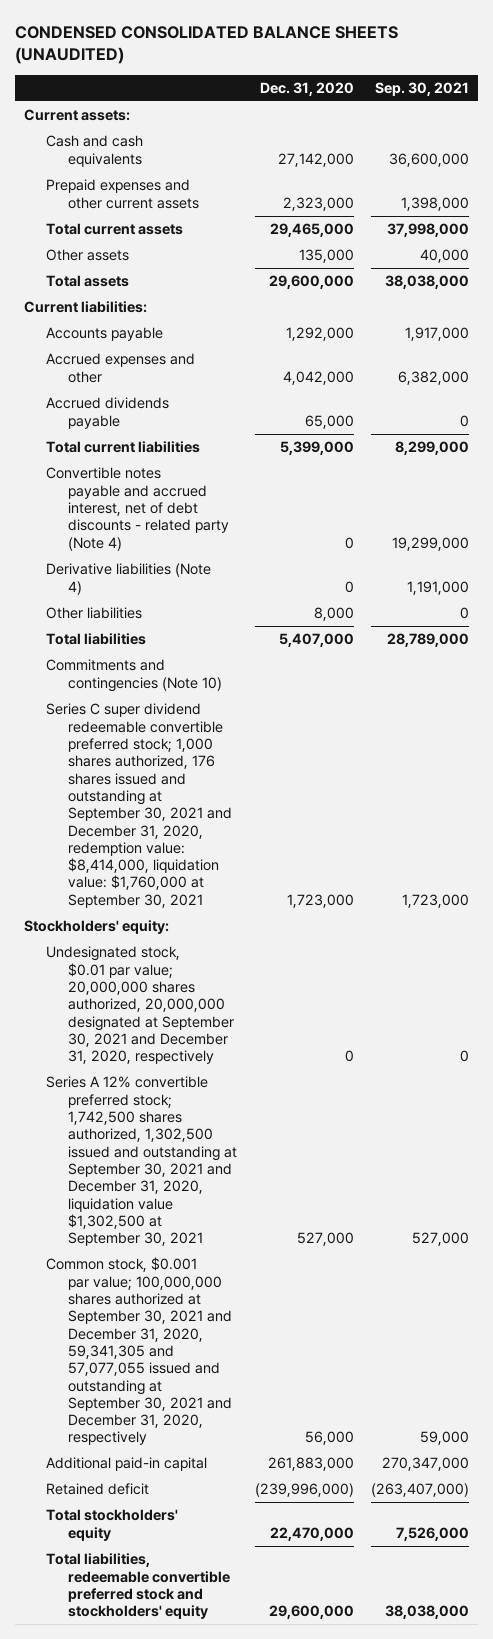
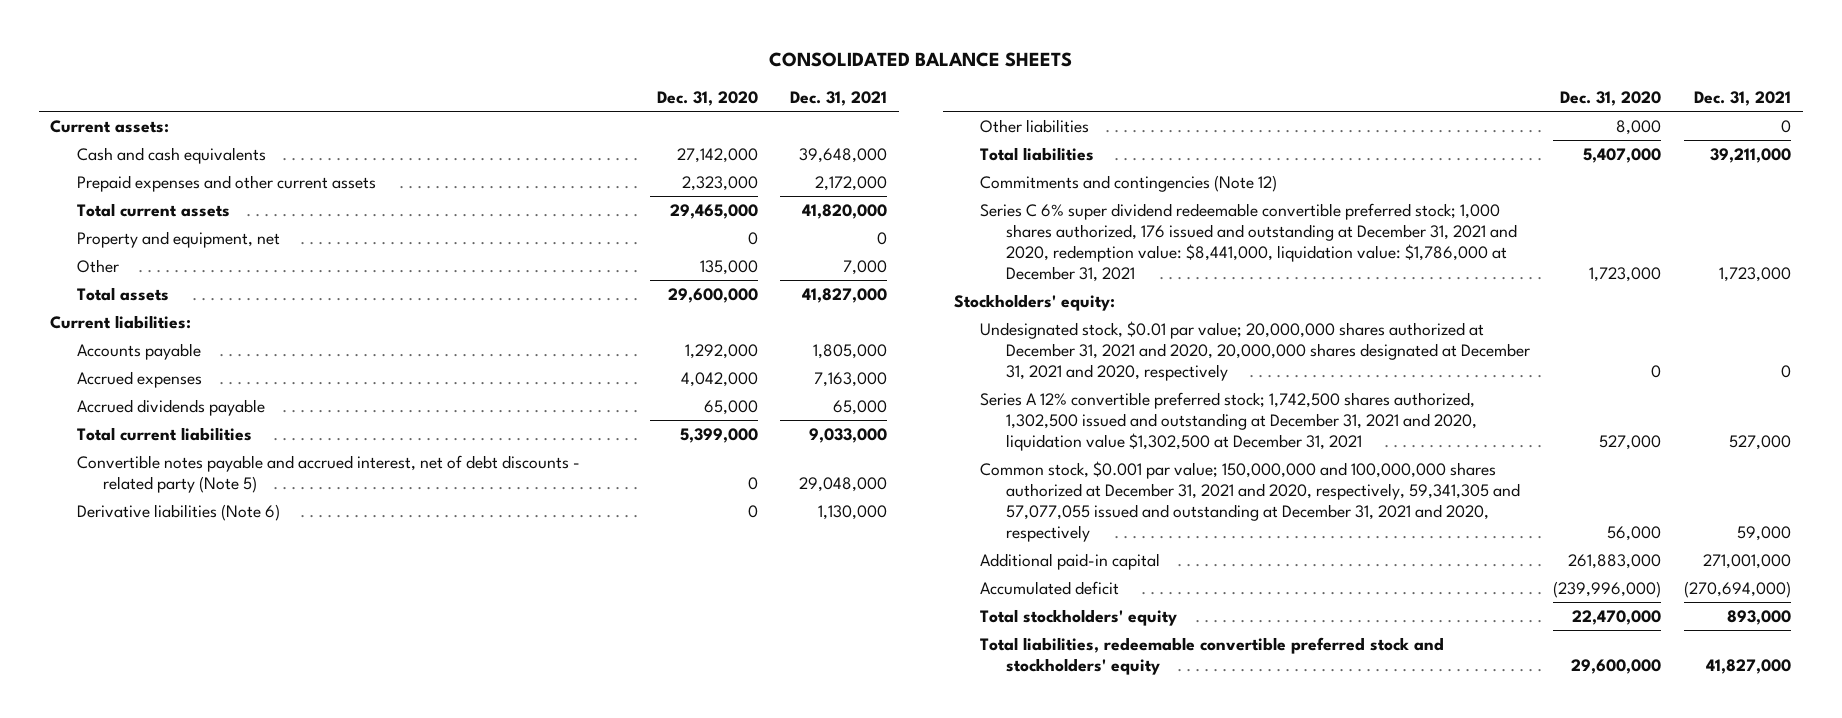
[15,25,399,65] CONDENSED CONSOLIDATED BALANCE SHEETS (UNAUDITED) -> [768,52,1072,68] CONSOLIDATED BALANCE SHEETS
[375,81,470,96] Sep. 30, 2021 -> none
none -> [790,91,888,107] Dec. 31, 2021
none -> [76,230,280,248] Property and equipment, net
[45,249,129,262] Other assets -> [76,258,119,273] Other
[45,353,195,383] Accrued expenses and other -> [76,370,202,388] Accrued expenses
[45,467,229,551] Convertible notes payable and accrued interest, net of debt discounts - related party (Note 4) -> [76,454,580,493] Convertible notes payable and accrued interest, net of debt discounts - related party (Note 5)
[45,563,211,595] Derivative liabilities (Note 4) -> [76,503,280,521] Derivative liabilities (Note 6)
[45,659,222,692] Commitments and contingencies (Note 10) -> [980,174,1278,192] Commitments and contingencies (Note 12)
[45,703,232,908] Series C super dividend redeemable convertible preferred stock; 1,000 shares authorized, 176 shares issued and outstanding at September 30, 2021 and December 31, 2020, redemption value: $8,414,000, liquidation value: $1,760,000 at September 30, 2021 -> [980,202,1518,283] Series C 6% super dividend redeemable convertible preferred stock; 1,000 shares authorized, 176 issued and outstanding at December 31, 2021 and 2020, redemption value: $8,441,000, liquidation value: $1,786,000 at December 31, 2021
[45,946,234,1065] Undesignated stock, $0.01 par value; 20,000,000 shares authorized, 20,000,000 designated at September 30, 2021 and December 31, 2020, respectively -> [980,320,1531,381] Undesignated stock, $0.01 par value; 20,000,000 shares authorized at December 31, 2021 and 2020, 20,000,000 shares designated at December 31, 2021 and 2020, respectively
[45,1076,237,1247] Series A 12% convertible preferred stock; 1,742,500 shares authorized, 1,302,500 issued and outstanding at September 30, 2021 and December 31, 2020, liquidation value $1,302,500 at September 30, 2021 -> [980,391,1478,451] Series A 12% convertible preferred stock; 1,742,500 shares authorized, 1,302,500 issued and outstanding at December 31, 2021 and 2020, liquidation value $1,302,500 at December 31, 2021
[45,1257,232,1446] Common stock, $0.001 par value; 100,000,000 shares authorized at September 30, 2021 and December 31, 2020, 59,341,305 and 57,077,055 issued and outstanding at September 30, 2021 and December 31, 2020, respectively -> [980,460,1521,543] Common stock, $0.001 par value; 150,000,000 and 100,000,000 shares authorized at December 31, 2021 and 2020, respectively, 59,341,305 and 57,077,055 issued and outstanding at December 31, 2021 and 2020, respectively
[45,1483,149,1496] Retained deficit -> [980,580,1120,595] Accumulated deficit

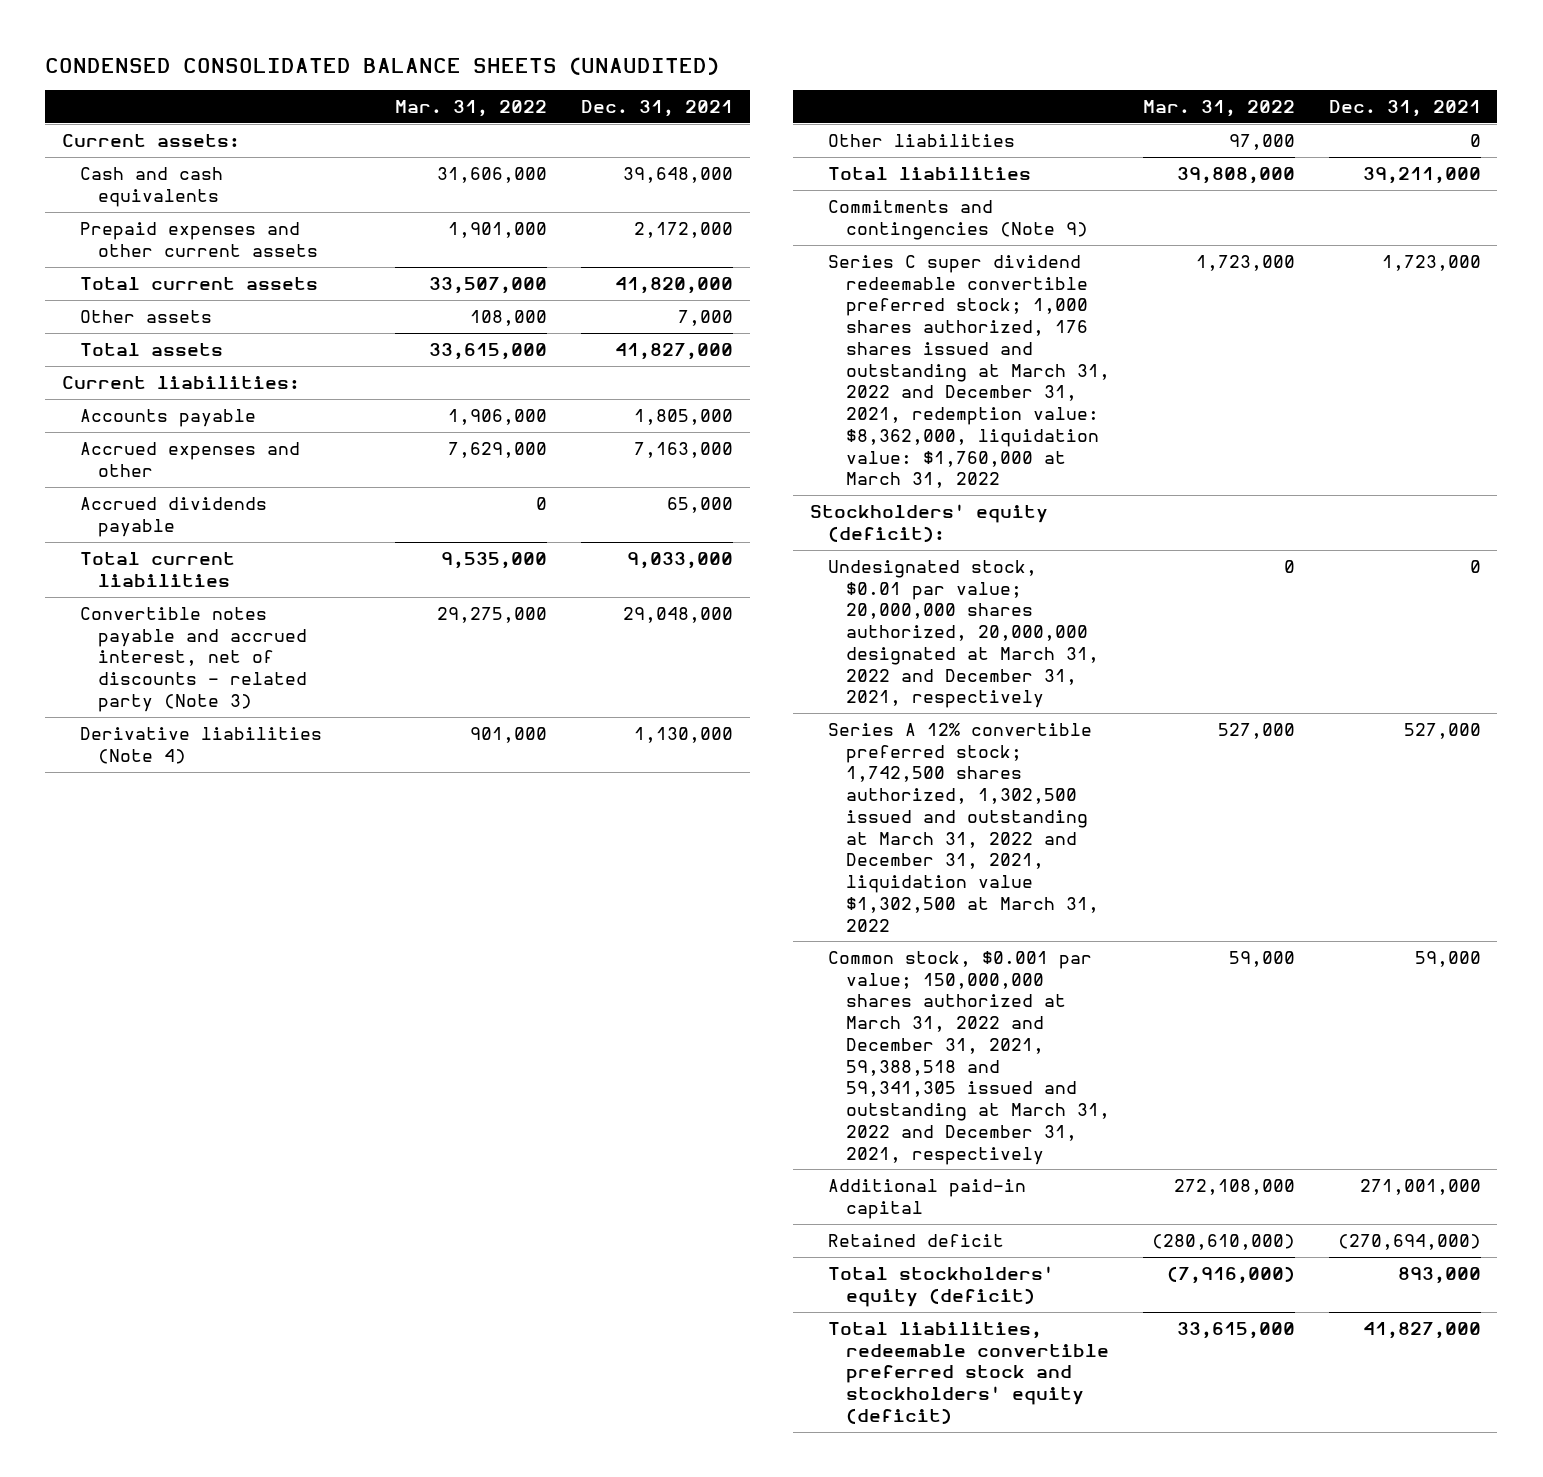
[768,52,1072,68] CONSOLIDATED BALANCE SHEETS -> [45,56,720,75] CONDENSED CONSOLIDATED BALANCE SHEETS (UNAUDITED)
[656,91,758,107] Dec. 31, 2020 -> none
none -> [395,100,548,118] Mar. 31, 2022
[76,230,280,248] Property and equipment, net -> none
[76,258,119,273] Other -> [80,310,213,324] Other assets
[76,370,202,388] Accrued expenses -> [80,442,301,477] Accrued expenses and other
[76,454,580,493] Convertible notes payable and accrued interest, net of debt discounts - related party (Note 5) -> [80,607,307,712] Convertible notes payable and accrued interest, net of discounts - related party (Note 3)
[76,503,280,521] Derivative liabilities (Note 6) -> [80,727,323,764] Derivative liabilities (Note 4)
[980,174,1278,192] Commitments and contingencies (Note 12) -> [827,200,1088,240] Commitments and contingencies (Note 9)
[980,202,1518,283] Series C 6% super dividend redeemable convertible preferred stock; 1,000 shares authorized, 176 issued and outstanding at December 31, 2021 and 2020, redemption value: $8,441,000, liquidation value: $1,786,000 at December 31, 2021 -> [827,255,1110,489] Series C super dividend redeemable convertible preferred stock; 1,000 shares authorized, 176 shares issued and outstanding at March 31, 2022 and December 31, 2021, redemption value: $8,362,000, liquidation value: $1,760,000 at March 31, 2022
[954,293,1116,311] Stockholders' equity: -> [810,504,1049,542] Stockholders' equity (deficit):
[980,320,1531,381] Undesignated stock, $0.01 par value; 20,000,000 shares authorized at December 31, 2021 and 2020, 20,000,000 shares designated at December 31, 2021 and 2020, respectively -> [827,560,1099,709] Undesignated stock, $0.01 par value; 20,000,000 shares authorized, 20,000,000 designated at March 31, 2022 and December 31, 2021, respectively
[980,391,1478,451] Series A 12% convertible preferred stock; 1,742,500 shares authorized, 1,302,500 issued and outstanding at December 31, 2021 and 2020, liquidation value $1,302,500 at December 31, 2021 -> [827,723,1099,932] Series A 12% convertible preferred stock; 1,742,500 shares authorized, 1,302,500 issued and outstanding at March 31, 2022 and December 31, 2021, liquidation value $1,302,500 at March 31, 2022
[980,460,1521,543] Common stock, $0.001 par value; 150,000,000 and 100,000,000 shares authorized at December 31, 2021 and 2020, respectively, 59,341,305 and 57,077,055 issued and outstanding at December 31, 2021 and 2020, respectively -> [827,951,1110,1165] Common stock, $0.001 par value; 150,000,000 shares authorized at March 31, 2022 and December 31, 2021, 59,388,518 and 59,341,305 issued and outstanding at March 31, 2022 and December 31, 2021, respectively
[980,580,1120,595] Accumulated deficit -> [827,1234,1004,1248] Retained deficit
[980,608,1178,626] Total stockholders' equity -> [827,1266,1054,1307] Total stockholders' equity (deficit)
[980,636,1445,675] Total liabilities, redeemable convertible preferred stock and stockholders' equity -> [827,1322,1109,1424] Total liabilities, redeemable convertible preferred stock and stockholders' equity (deficit)

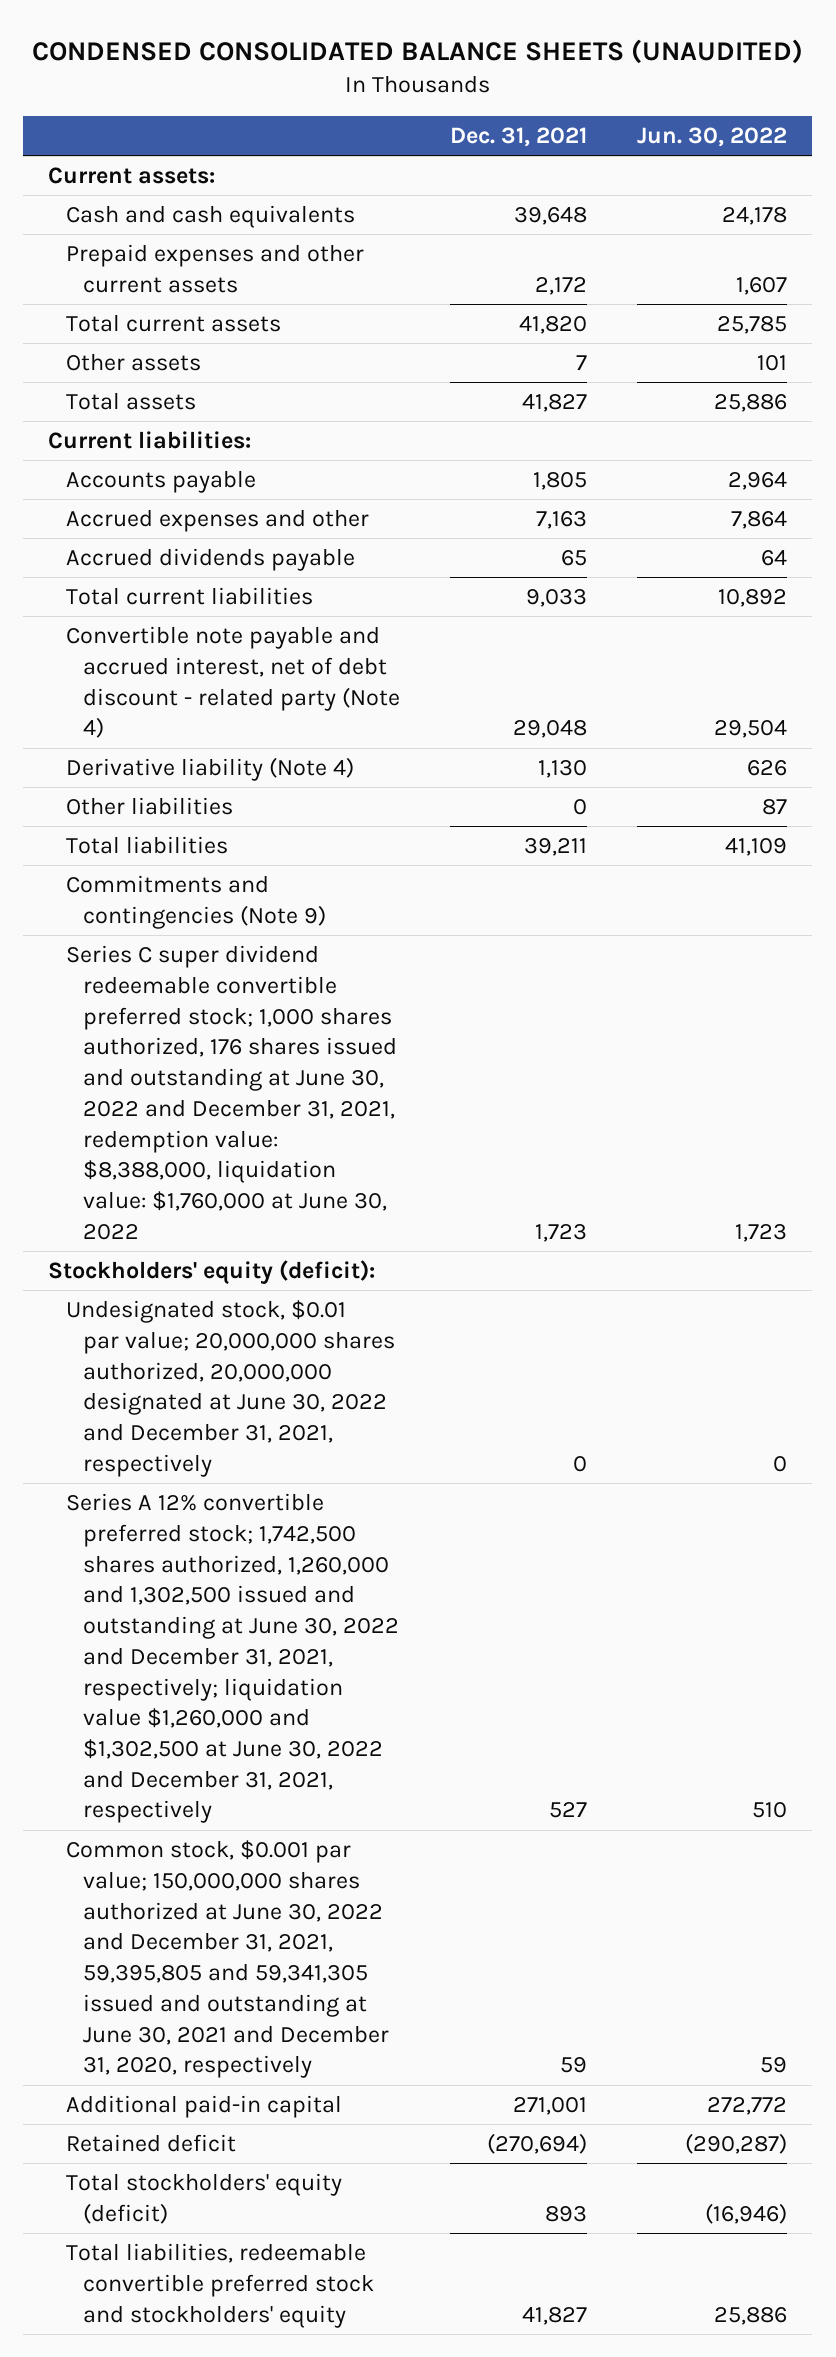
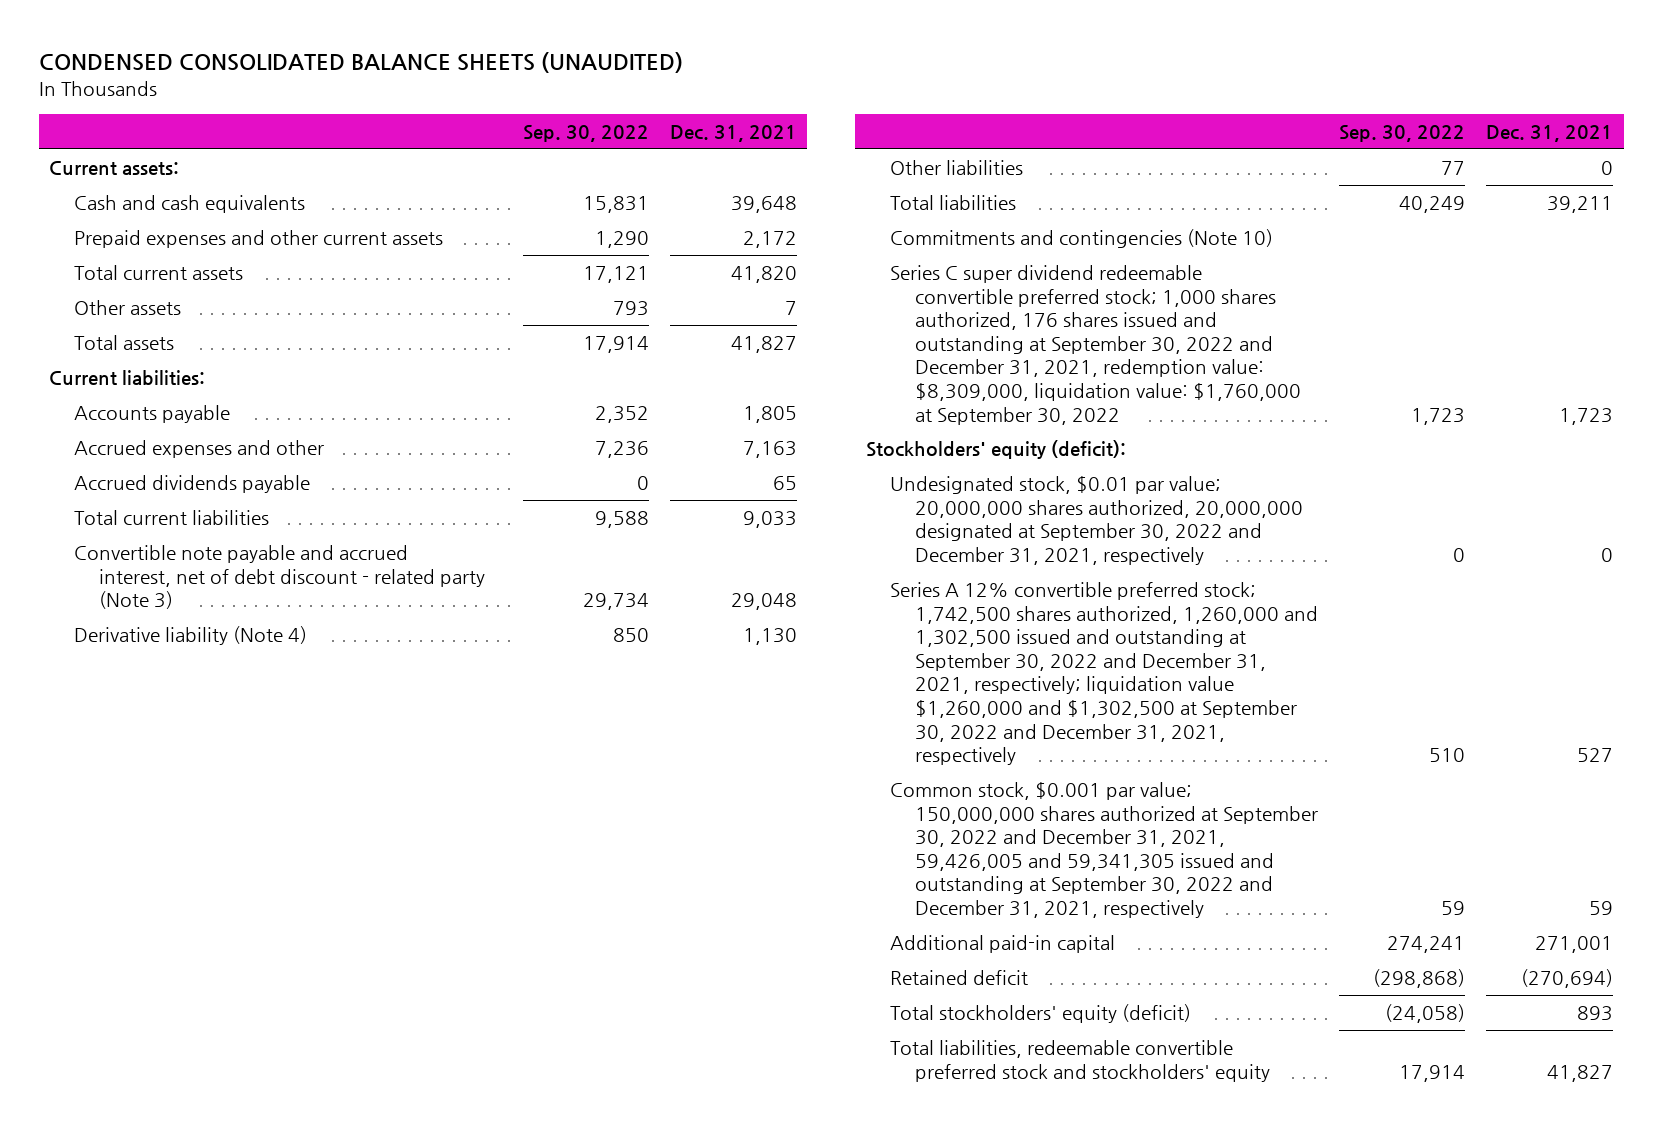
[637,126,788,147] Jun. 30, 2022 -> none
none -> [522,125,649,143] Sep. 30, 2022
[65,626,401,739] Convertible note payable and accrued interest, net of debt discount - related party (Note 4) -> [74,545,485,610] Convertible note payable and accrued interest, net of debt discount - related party (Note 3)
[65,875,327,929] Commitments and contingencies (Note 9) -> [890,229,1274,249] Commitments and contingencies (Note 10)
[65,945,398,1240] Series C super dividend redeemable convertible preferred stock; 1,000 shares authorized, 176 shares issued and outstanding at June 30, 2022 and December 31, 2021, redemption value: $8,388,000, liquidation value: $1,760,000 at June 30, 2022 -> [890,265,1302,425] Series C super dividend redeemable convertible preferred stock; 1,000 shares authorized, 176 shares issued and outstanding at September 30, 2022 and December 31, 2021, redemption value: $8,309,000, liquidation value: $1,760,000 at September 30, 2022
[65,1300,396,1477] Undesignated stock, $0.01 par value; 20,000,000 shares authorized, 20,000,000 designated at June 30, 2022 and December 31, 2021, respectively -> [890,476,1304,565] Undesignated stock, $0.01 par value; 20,000,000 shares authorized, 20,000,000 designated at September 30, 2022 and December 31, 2021, respectively
[65,1493,400,1824] Series A 12% convertible preferred stock; 1,742,500 shares authorized, 1,260,000 and 1,302,500 issued and outstanding at June 30, 2022 and December 31, 2021, respectively; liquidation value $1,260,000 and $1,302,500 at June 30, 2022 and December 31, 2021, respectively -> [890,582,1319,766] Series A 12% convertible preferred stock; 1,742,500 shares authorized, 1,260,000 and 1,302,500 issued and outstanding at September 30, 2022 and December 31, 2021, respectively; liquidation value $1,260,000 and $1,302,500 at September 30, 2022 and December 31, 2021, respectively
[65,1840,390,2079] Common stock, $0.001 par value; 150,000,000 shares authorized at June 30, 2022 and December 31, 2021, 59,395,805 and 59,341,305 issued and outstanding at June 30, 2021 and December 31, 2020, respectively -> [890,782,1319,919] Common stock, $0.001 par value; 150,000,000 shares authorized at September 30, 2022 and December 31, 2021, 59,426,005 and 59,341,305 issued and outstanding at September 30, 2022 and December 31, 2021, respectively

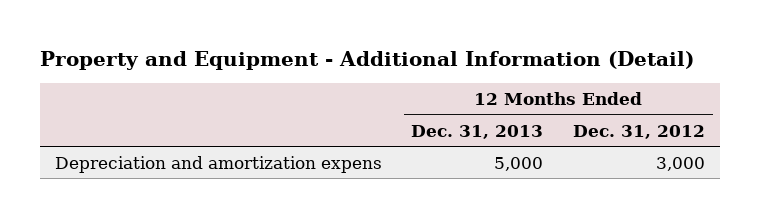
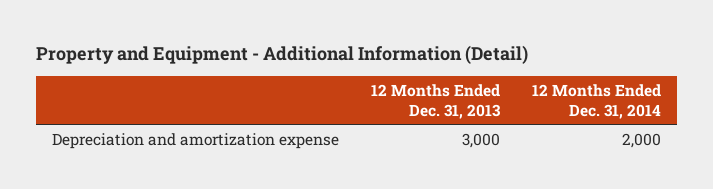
[573,124,706,139] Dec. 31, 2012 -> none
none -> [531,83,661,119] 12 Months Ended Dec. 31, 2014
[54,155,382,173] Depreciation and amortization expens -> [51,132,339,149] Depreciation and amortization expense
[494,156,544,171] 5,000 -> [461,132,500,148] 3,000

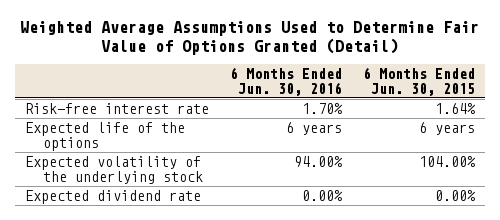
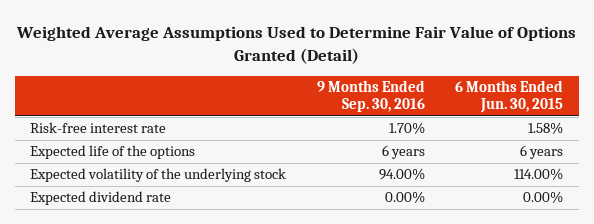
[230,66,343,96] 6 Months Ended Jun. 30, 2016 -> none
none -> [316,79,425,113] 9 Months Ended Sep. 30, 2016
[434,102,476,114] 1.64% -> [528,122,564,135] 1.58%
[418,155,476,167] 104.00% -> [514,168,564,181] 114.00%

